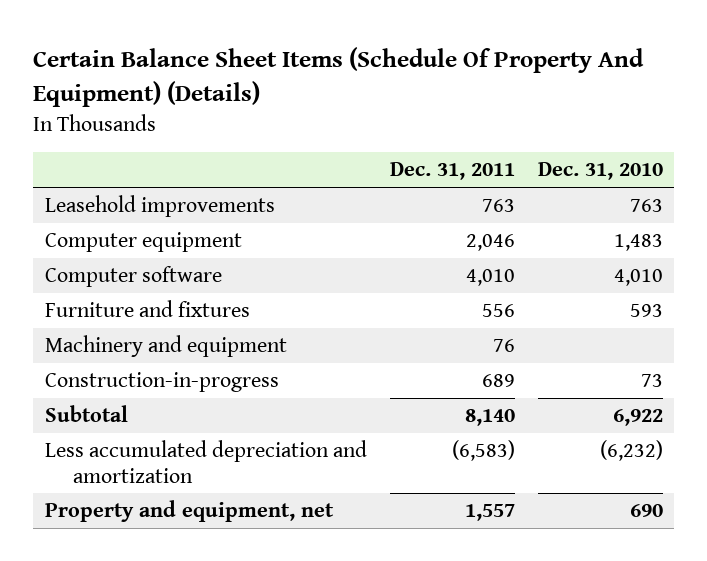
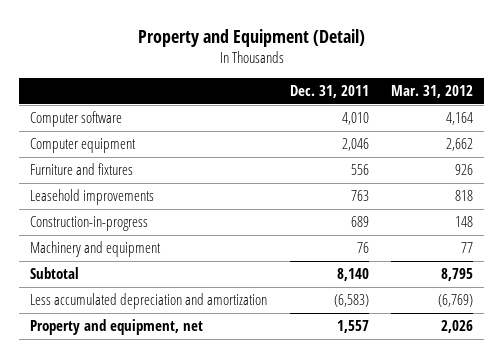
[33,47,645,108] Certain Balance Sheet Items (Schedule Of Property And Equipment) (Details) -> [137,28,365,47] Property and Equipment (Detail)
[537,162,663,181] Dec. 31, 2010 -> none
none -> [390,85,473,99] Mar. 31, 2012
[44,232,242,253] Computer equipment -> [30,138,137,154] Computer equipment
[44,195,275,218] Leasehold improvements -> [30,189,155,206] Leasehold improvements
[44,335,287,358] Machinery and equipment -> [30,241,162,258] Machinery and equipment

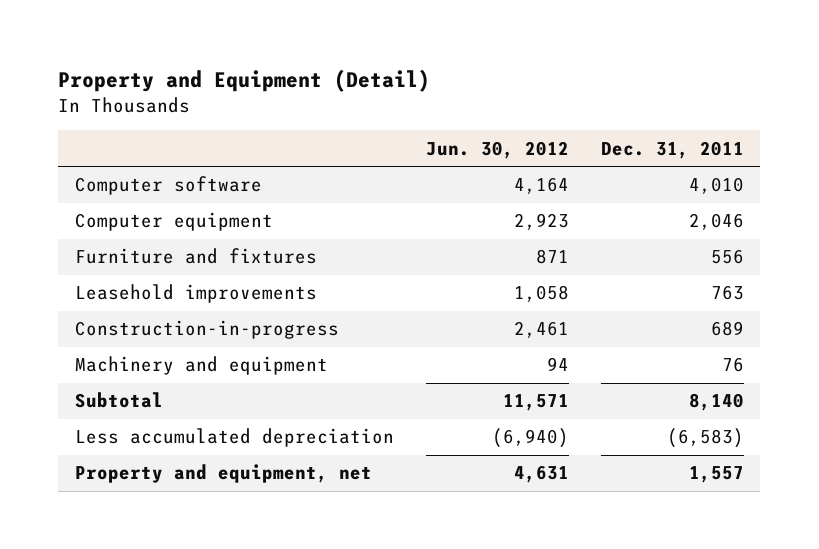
[390,85,473,99] Mar. 31, 2012 -> none
none -> [425,140,569,159] Jun. 30, 2012
[30,293,268,310] Less accumulated depreciation and amortization -> [74,428,394,448] Less accumulated depreciation

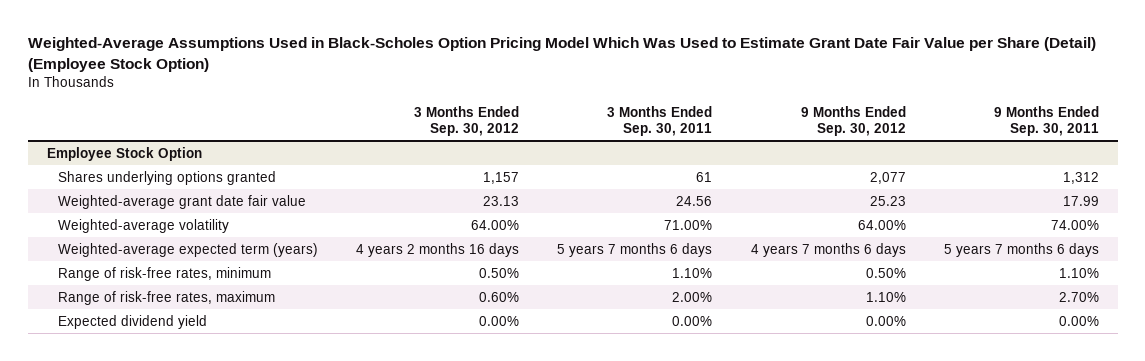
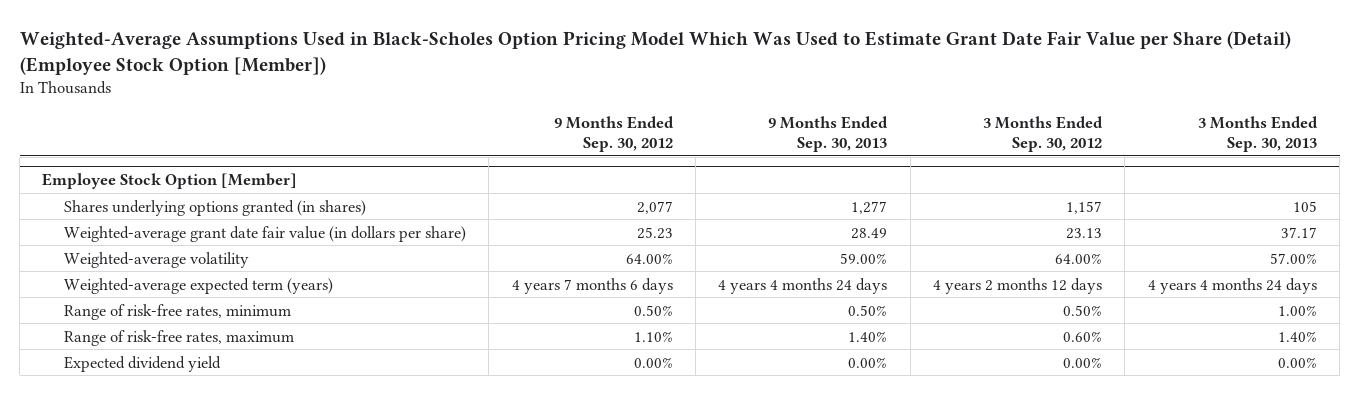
[27,37,1096,73] Weighted-Average Assumptions Used in Black-Scholes Option Pricing Model Which Was Used to Estimate Grant Date Fair Value per Share (Detail) (Employee Stock Option) -> [19,31,1291,75] Weighted-Average Assumptions Used in Black-Scholes Option Pricing Model Which Was Used to Estimate Grant Date Fair Value per Share (Detail) (Employee Stock Option [Member])
[607,106,713,136] 3 Months Ended Sep. 30, 2011 -> none
[993,106,1099,136] 9 Months Ended Sep. 30, 2011 -> none
none -> [768,116,889,152] 9 Months Ended Sep. 30, 2013
none -> [1197,116,1318,152] 3 Months Ended Sep. 30, 2013
[46,146,202,161] Employee Stock Option -> [42,173,298,190] Employee Stock Option [Member]
[58,170,277,185] Shares underlying options granted -> [63,199,366,216] Shares underlying options granted (in shares)
[58,194,307,209] Weighted-average grant date fair value -> [63,225,466,242] Weighted-average grant date fair value (in dollars per share)
[356,242,520,257] 4 years 2 months 16 days -> [932,277,1102,294] 4 years 2 months 12 days

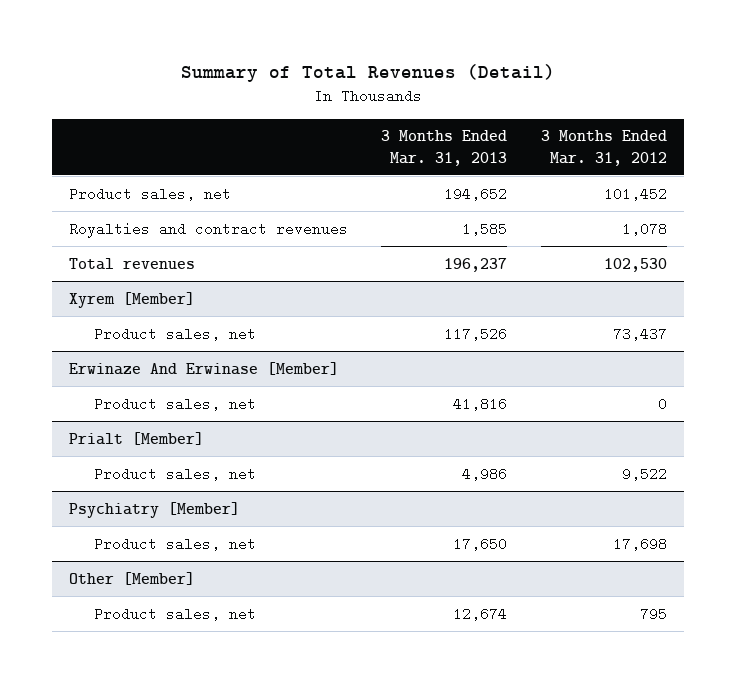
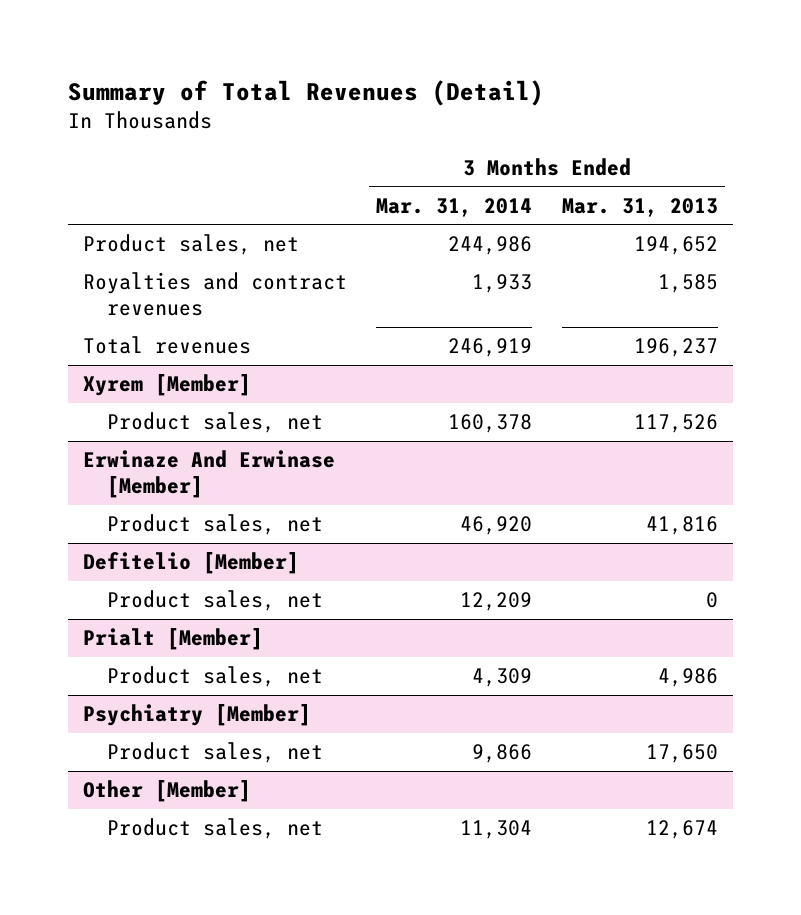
[540,130,667,166] 3 Months Ended Mar. 31, 2012 -> none
none -> [376,197,533,217] Mar. 31, 2014
none -> [82,552,299,575] Defitelio [Member]
none -> [107,590,324,612] Product sales, net

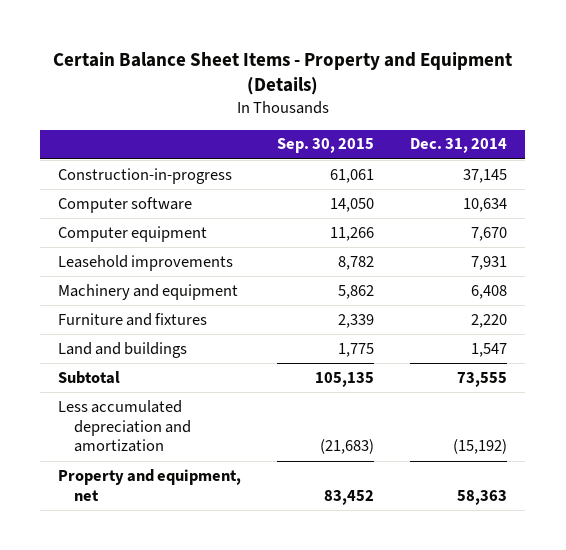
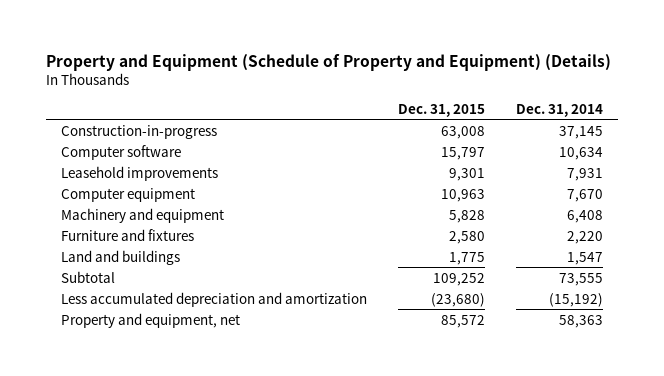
[52,51,512,96] Certain Balance Sheet Items - Property and Equipment (Details) -> [45,53,611,71] Property and Equipment (Schedule of Property and Equipment) (Details)
[277,138,375,154] Sep. 30, 2015 -> none
none -> [398,103,486,117] Dec. 31, 2015
[58,225,208,242] Computer equipment -> [61,187,196,202] Computer equipment

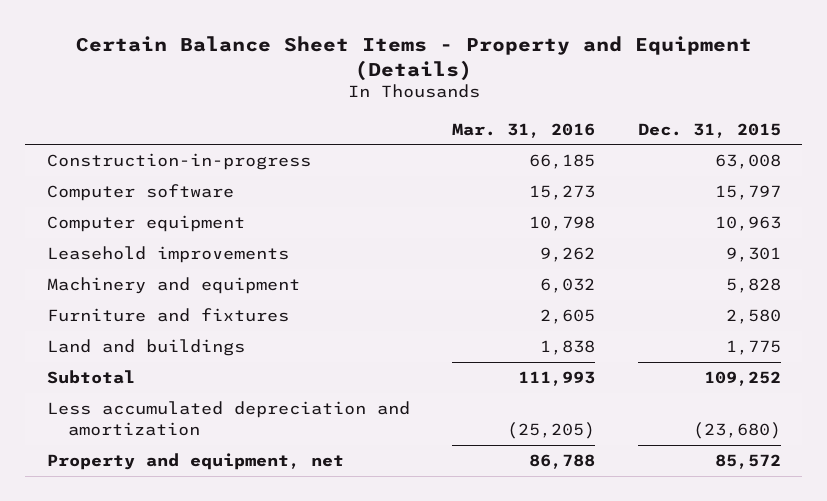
[45,53,611,71] Property and Equipment (Schedule of Property and Equipment) (Details) -> [75,35,752,81] Certain Balance Sheet Items - Property and Equipment (Details)
[515,103,603,117] Dec. 31, 2014 -> none
none -> [452,122,596,138] Mar. 31, 2016
[61,165,219,181] Leasehold improvements -> [46,246,289,264] Leasehold improvements

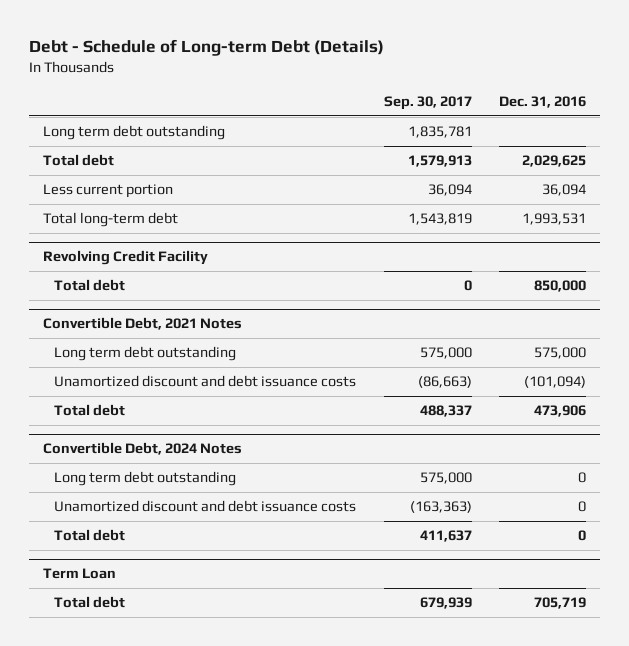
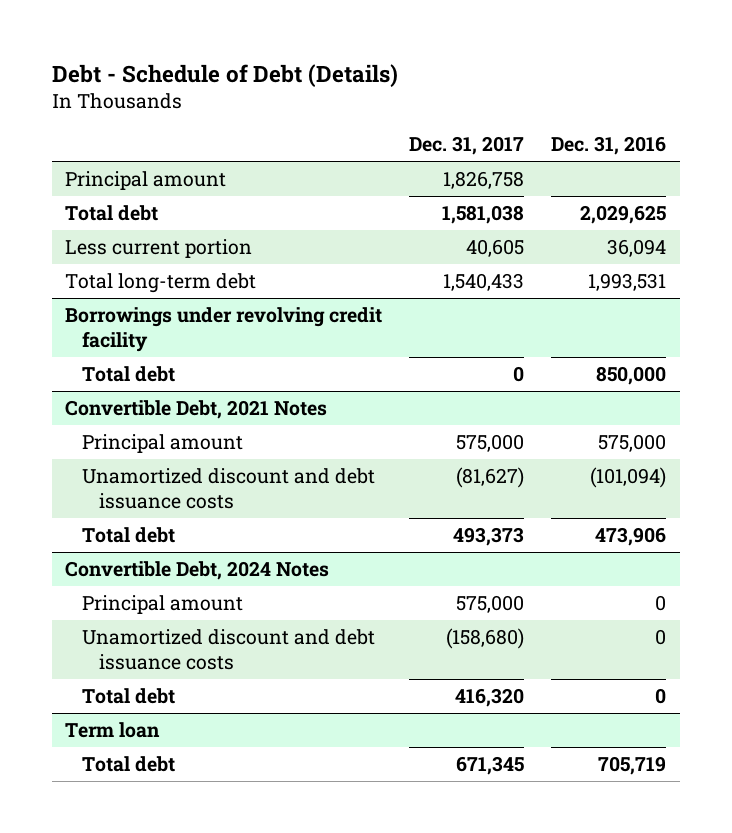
[29,38,385,56] Debt - Schedule of Long-term Debt (Details) -> [51,63,398,87] Debt - Schedule of Debt (Details)
[383,95,472,110] Sep. 30, 2017 -> none
none -> [409,136,525,156] Dec. 31, 2017
[42,125,225,141] Long term debt outstanding -> [65,170,227,190] Principal amount
[42,250,208,266] Revolving Credit Facility -> [65,306,383,352] Borrowings under revolving credit facility
[54,346,237,362] Long term debt outstanding -> [81,433,243,453] Principal amount
[54,471,237,487] Long term debt outstanding -> [81,594,243,614] Principal amount
[42,568,116,580] Term Loan -> [65,721,161,738] Term loan

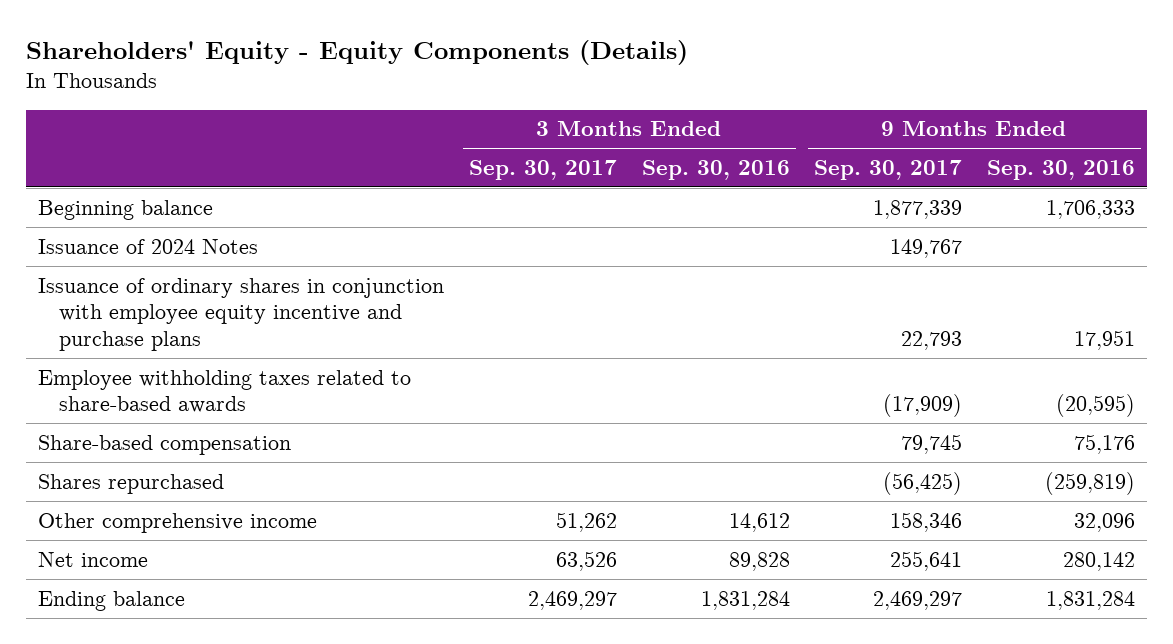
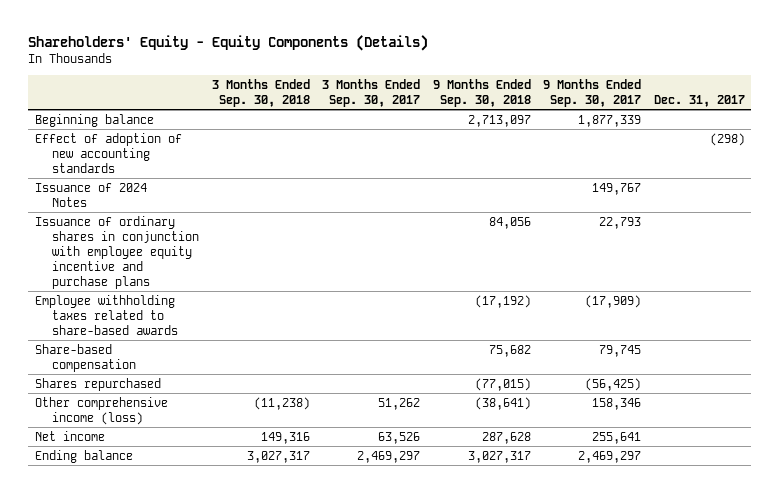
[641,160,790,181] Sep. 30, 2016 -> none
[986,160,1135,181] Sep. 30, 2016 -> none
none -> [211,79,310,108] 3 Months Ended Sep. 30, 2018
none -> [432,79,531,108] 9 Months Ended Sep. 30, 2018
none -> [653,95,745,108] Dec. 31, 2017
none -> [34,132,182,173] Effect of adoption of new accounting standards
[38,512,318,533] Other comprehensive income -> [34,396,168,425] Other comprehensive income (loss)

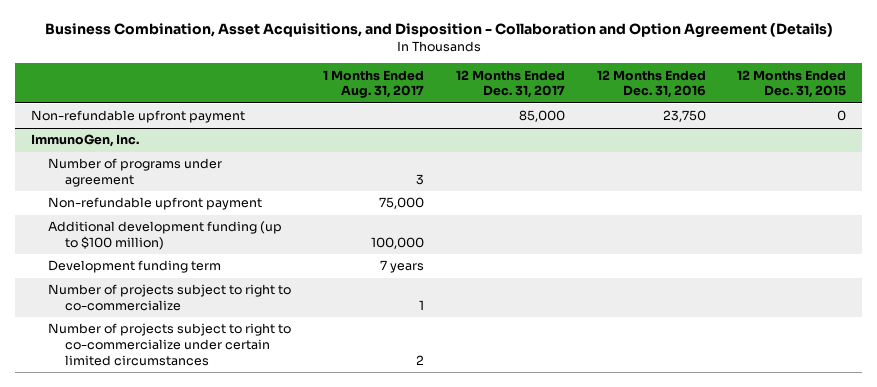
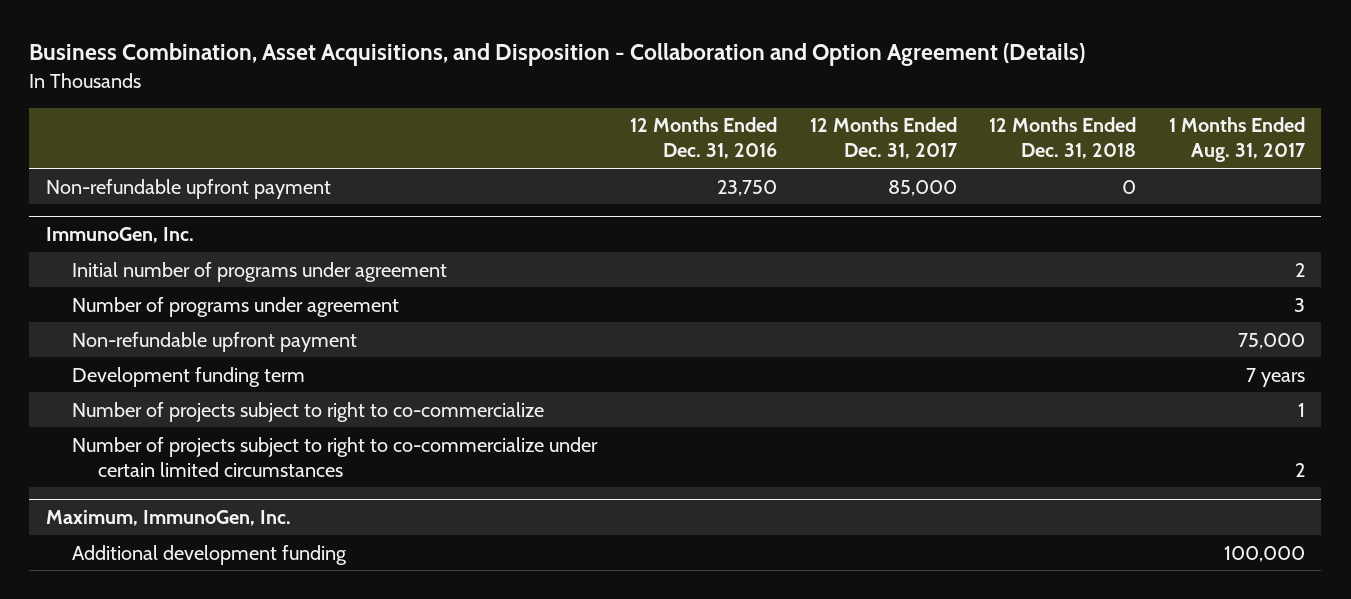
[737,69,847,99] 12 Months Ended Dec. 31, 2015 -> none
none -> [989,117,1137,160] 12 Months Ended Dec. 31, 2018
none -> [72,261,448,282] Initial number of programs under agreement
[48,221,283,250] Additional development funding (up to $100 million) -> none
none -> [45,510,291,527] Maximum, ImmunoGen, Inc.
none -> [72,544,348,565] Additional development funding

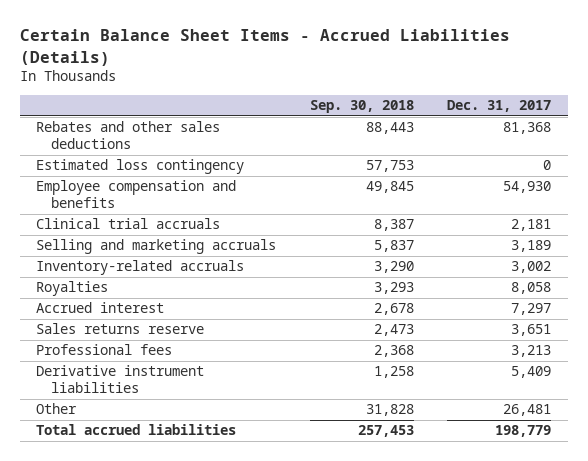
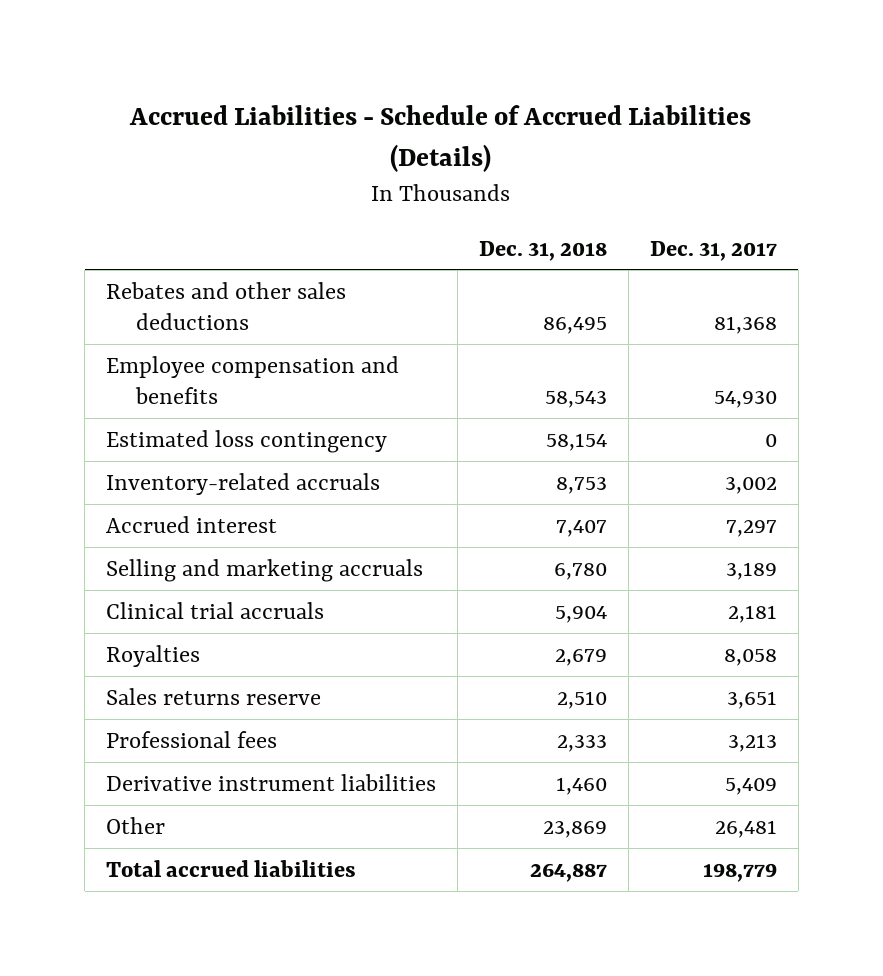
[19,29,510,66] Certain Balance Sheet Items - Accrued Liabilities (Details) -> [129,105,752,172] Accrued Liabilities - Schedule of Accrued Liabilities (Details)
[309,100,414,114] Sep. 30, 2018 -> none
none -> [478,240,607,261] Dec. 31, 2018
[36,159,245,175] Estimated loss contingency -> [106,429,388,453] Estimated loss contingency
[36,239,277,255] Selling and marketing accruals -> [106,558,424,582] Selling and marketing accruals
[36,218,221,230] Clinical trial accruals -> [106,601,325,619] Clinical trial accruals
[36,281,109,297] Royalties -> [106,644,201,667] Royalties

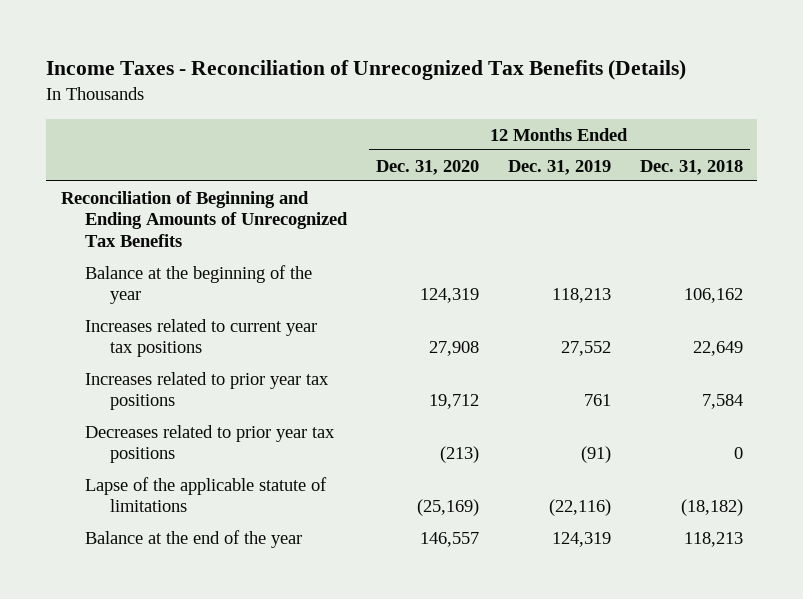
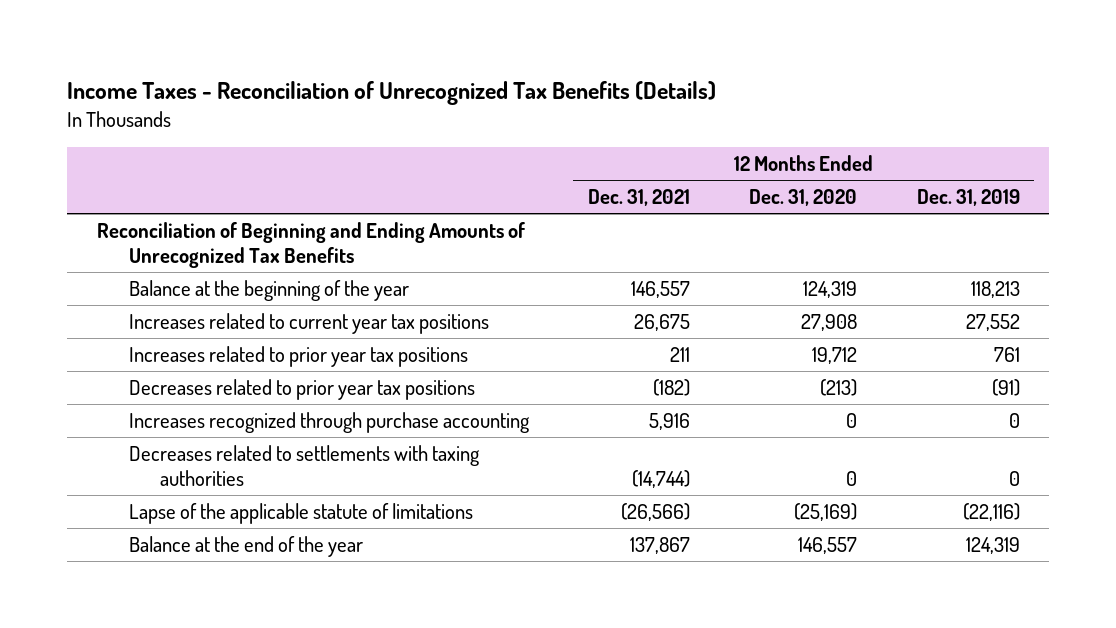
[639,159,743,175] Dec. 31, 2018 -> none
none -> [587,189,690,207] Dec. 31, 2021
none -> [128,411,530,433] Increases recognized through purchase accounting
none -> [128,444,480,486] Decreases related to settlements with taxing authorities

